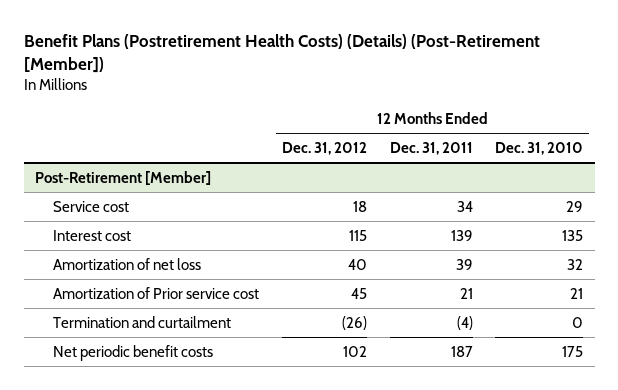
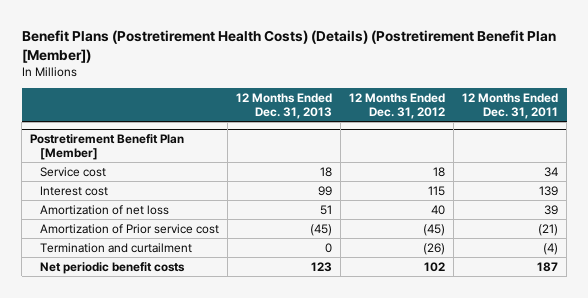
[23,33,540,73] Benefit Plans (Postretirement Health Costs) (Details) (Post-Retirement [Member]) -> [21,29,556,63] Benefit Plans (Postretirement Health Costs) (Details) (Postretirement Benefit Plan [Member])
[495,141,584,155] Dec. 31, 2010 -> none
none -> [236,93,333,120] 12 Months Ended Dec. 31, 2013
[35,170,212,185] Post-Retirement [Member] -> none
none -> [30,133,185,161] Postretirement Benefit Plan [Member]
[350,287,367,299] 45 -> [423,223,446,236] (45)
[459,287,473,299] 21 -> [538,223,559,236] (21)

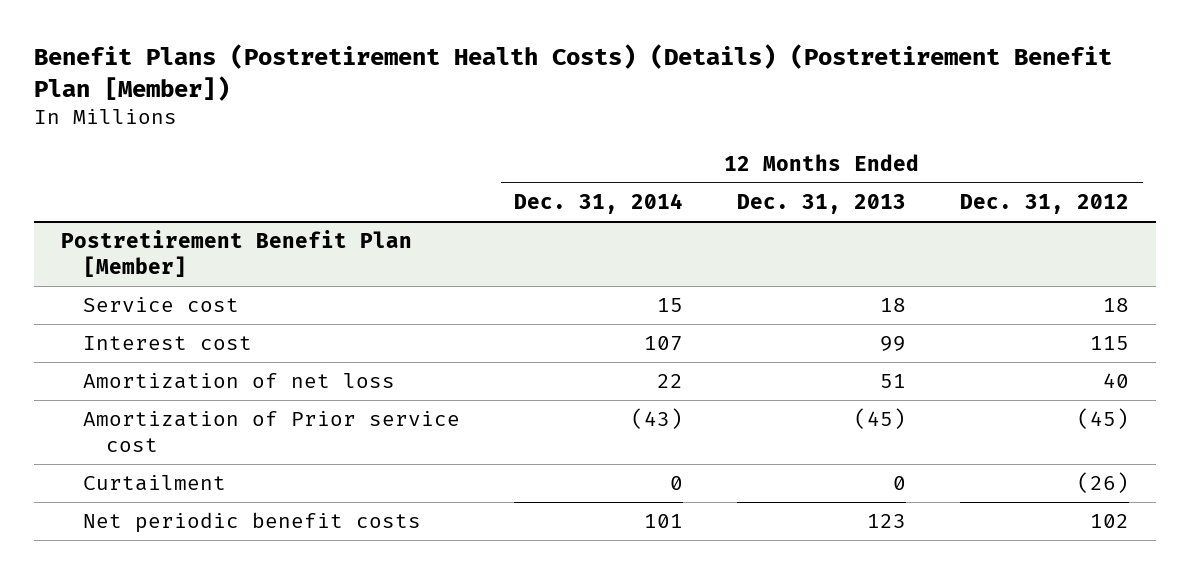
[462,93,559,120] 12 Months Ended Dec. 31, 2011 -> none
none -> [514,193,684,215] Dec. 31, 2014
[40,242,193,253] Termination and curtailment -> [83,475,227,492] Curtailment

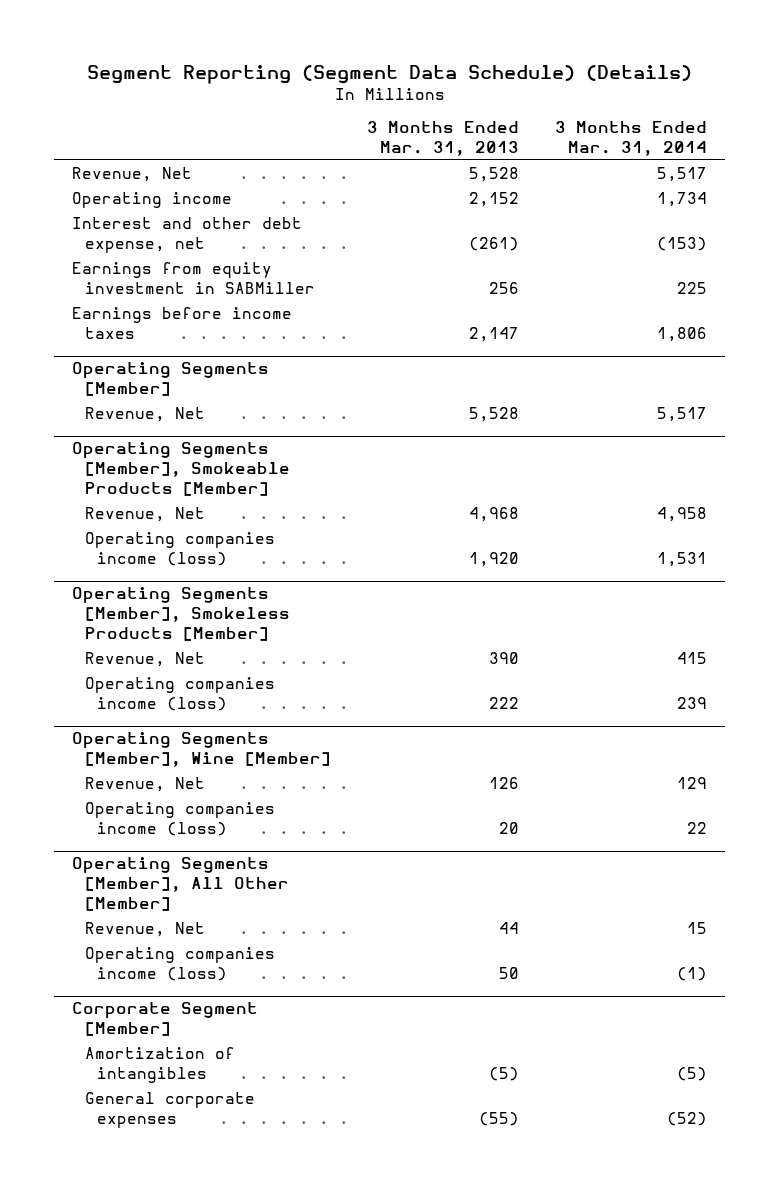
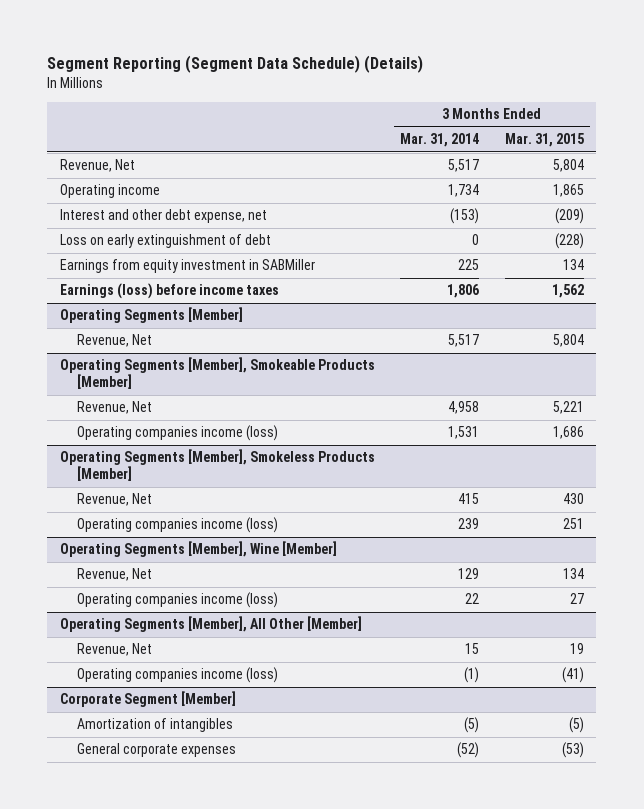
[366,121,519,157] 3 Months Ended Mar. 31, 2013 -> none
none -> [504,133,584,148] Mar. 31, 2015
none -> [60,234,272,249] Loss on early extinguishment of debt
[72,307,293,340] Earnings before income taxes -> [60,283,280,300] Earnings (loss) before income taxes

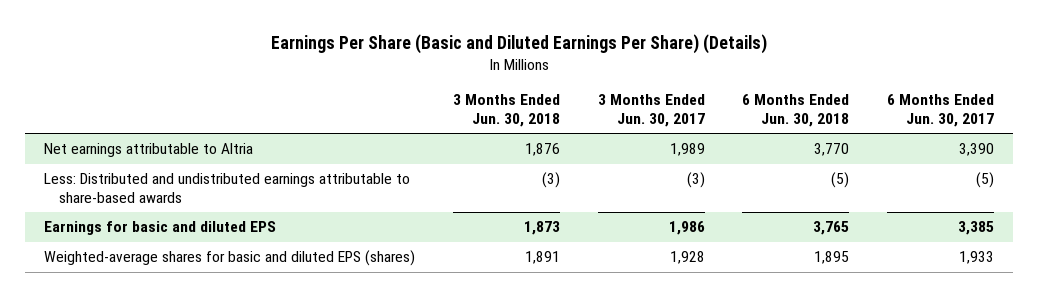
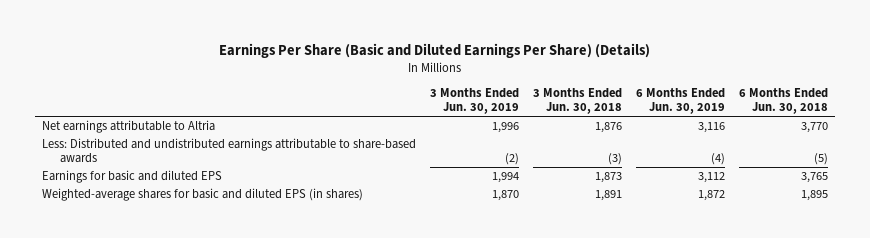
[597,94,705,127] 3 Months Ended Jun. 30, 2017 -> none
[887,94,995,127] 6 Months Ended Jun. 30, 2017 -> none
none -> [430,88,520,115] 3 Months Ended Jun. 30, 2019
none -> [636,88,726,115] 6 Months Ended Jun. 30, 2019
[44,250,416,267] Weighted-average shares for basic and diluted EPS (shares) -> [42,188,364,202] Weighted-average shares for basic and diluted EPS (in shares)

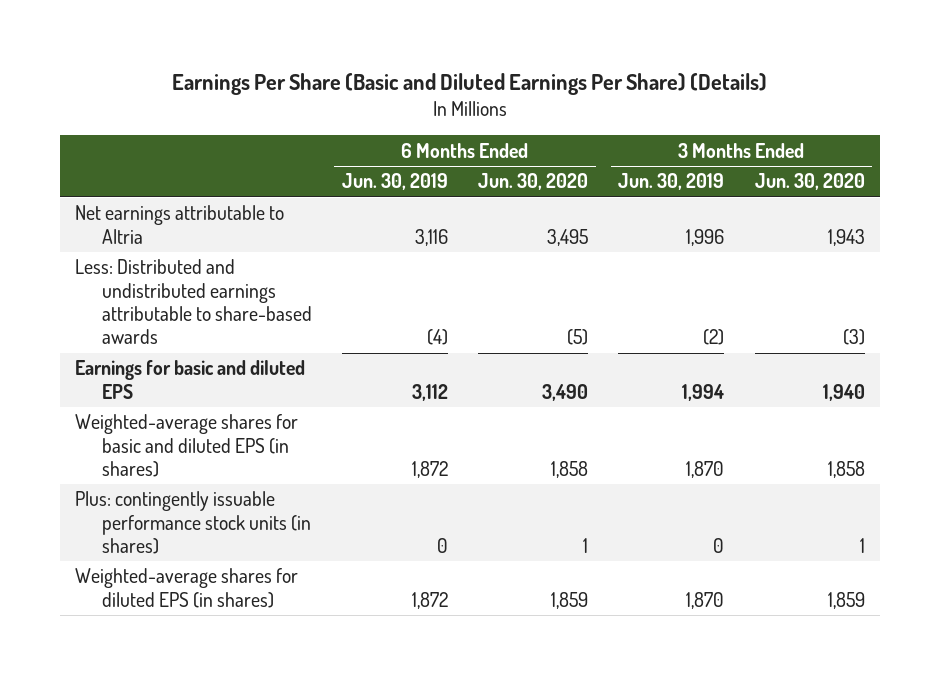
[533,88,623,115] 3 Months Ended Jun. 30, 2018 -> none
[738,88,828,115] 6 Months Ended Jun. 30, 2018 -> none
none -> [478,173,589,191] Jun. 30, 2020
none -> [754,173,865,191] Jun. 30, 2020
none -> [75,491,311,555] Plus: contingently issuable performance stock units (in shares)
none -> [75,568,299,608] Weighted-average shares for diluted EPS (in shares)

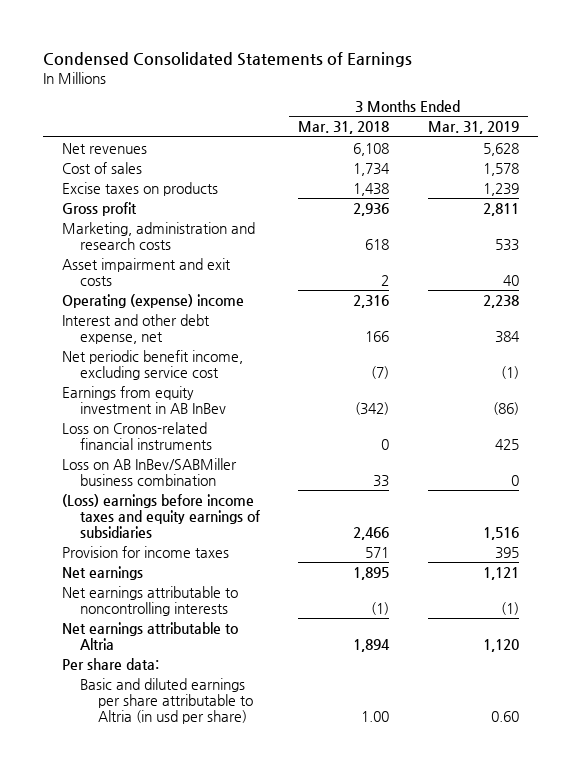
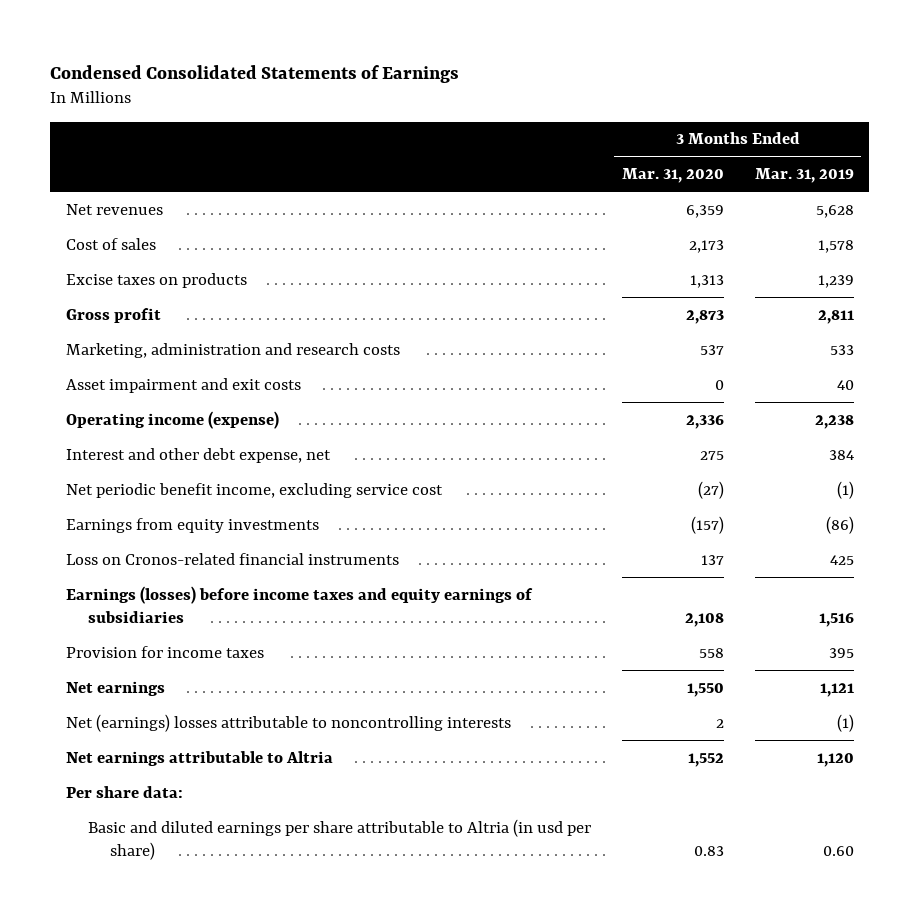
[298,121,390,135] Mar. 31, 2018 -> none
none -> [621,168,724,184] Mar. 31, 2020
[62,293,245,308] Operating (expense) income -> [65,410,279,429] Operating income (expense)
[62,385,227,414] Earnings from equity investment in AB InBev -> [65,517,319,533] Earnings from equity investments
[62,457,238,486] Loss on AB InBev/SABMiller business combination -> none
[62,493,261,538] (Loss) earnings before income taxes and equity earnings of subsidiaries -> [65,585,533,624] Earnings (losses) before income taxes and equity earnings of subsidiaries
[62,585,239,616] Net earnings attributable to noncontrolling interests -> [65,713,511,732] Net (earnings) losses attributable to noncontrolling interests

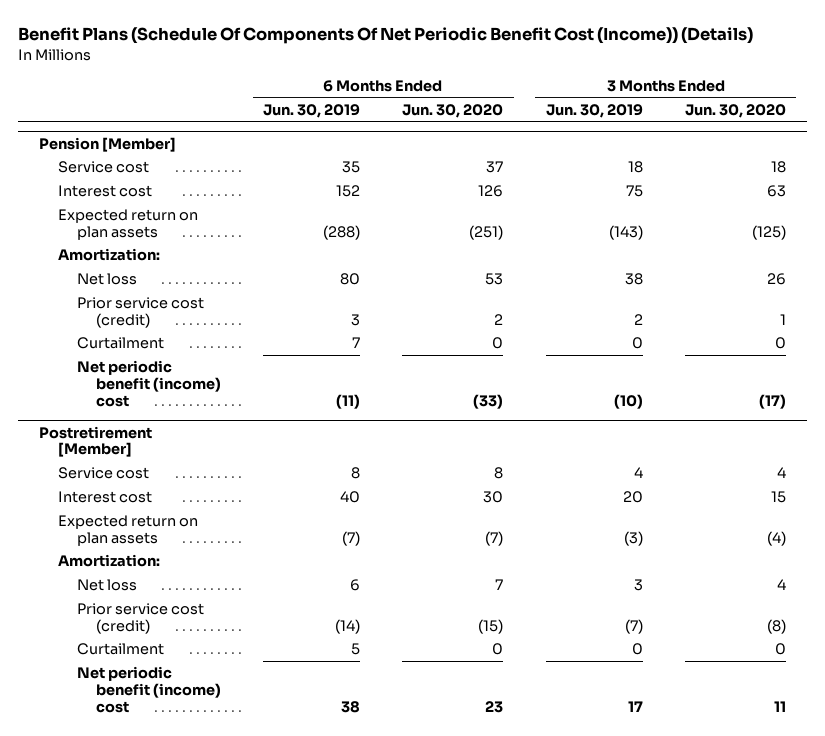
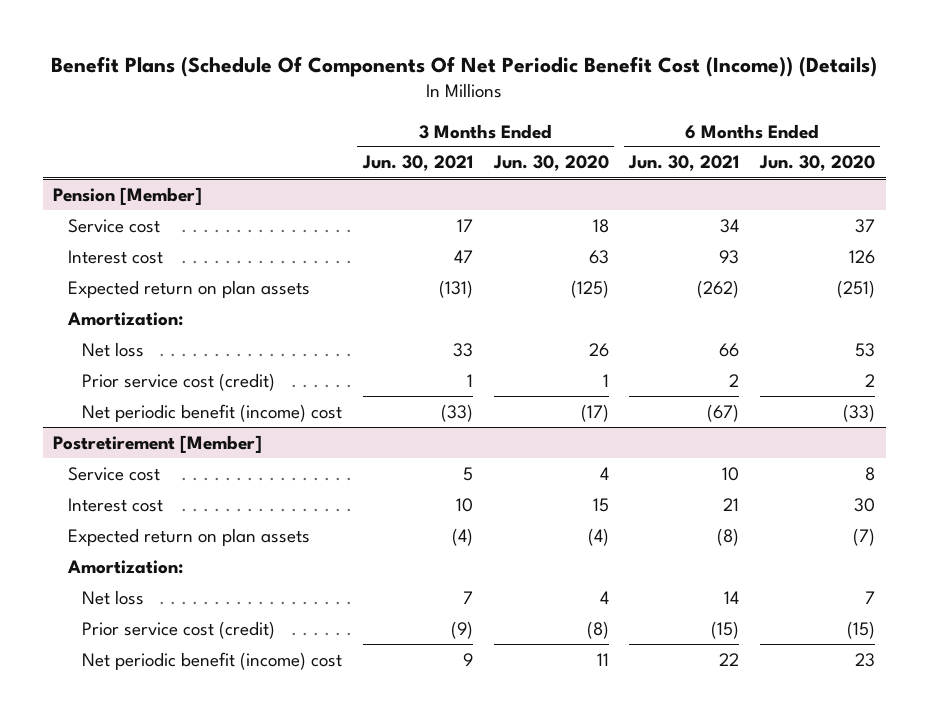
[263,103,361,118] Jun. 30, 2019 -> none
[545,103,643,118] Jun. 30, 2019 -> none
none -> [361,155,473,172] Jun. 30, 2021
none -> [628,155,740,172] Jun. 30, 2021
[77,337,165,350] Curtailment -> none
[77,643,165,656] Curtailment -> none

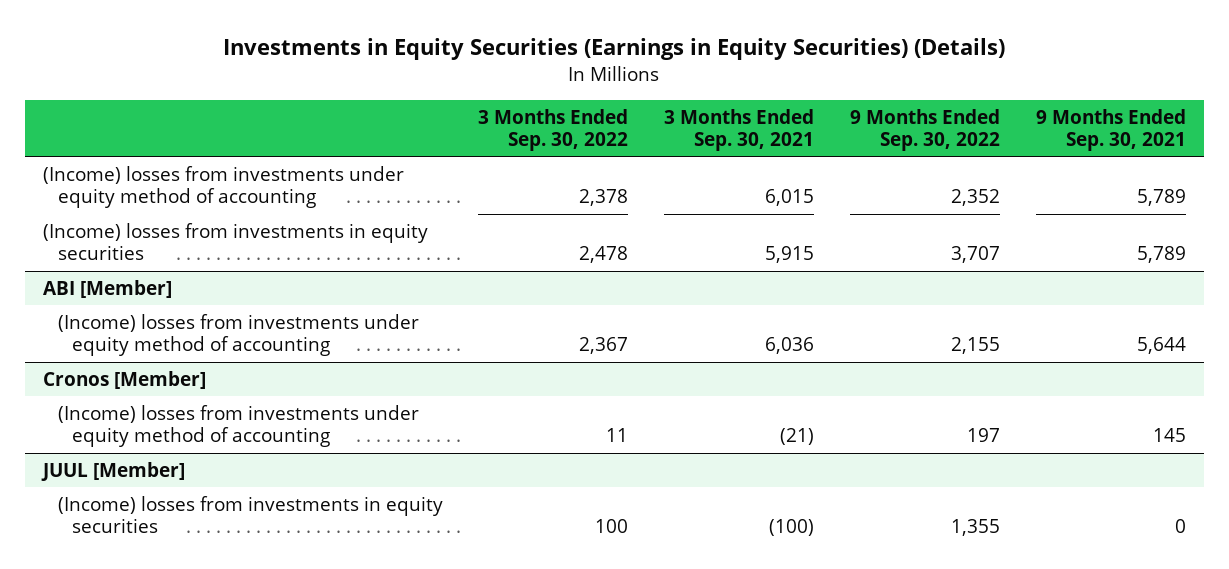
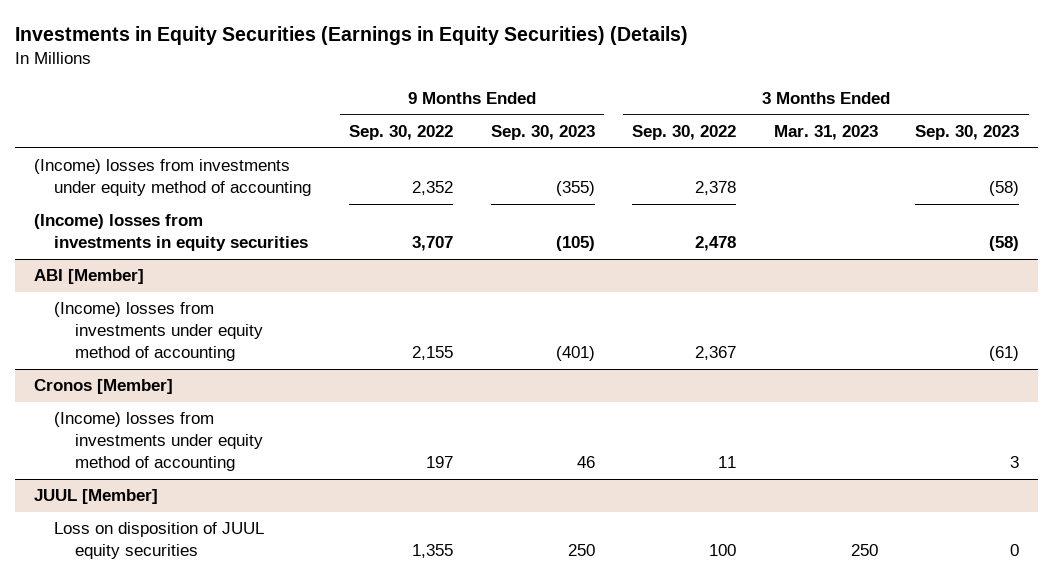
[664,108,815,151] 3 Months Ended Sep. 30, 2021 -> none
[1035,108,1186,151] 9 Months Ended Sep. 30, 2021 -> none
none -> [490,124,595,140] Sep. 30, 2023
none -> [773,124,878,140] Mar. 31, 2023
none -> [915,124,1020,140] Sep. 30, 2023
[57,495,443,534] (Income) losses from investments in equity securities -> [54,522,265,560] Loss on disposition of JUUL equity securities

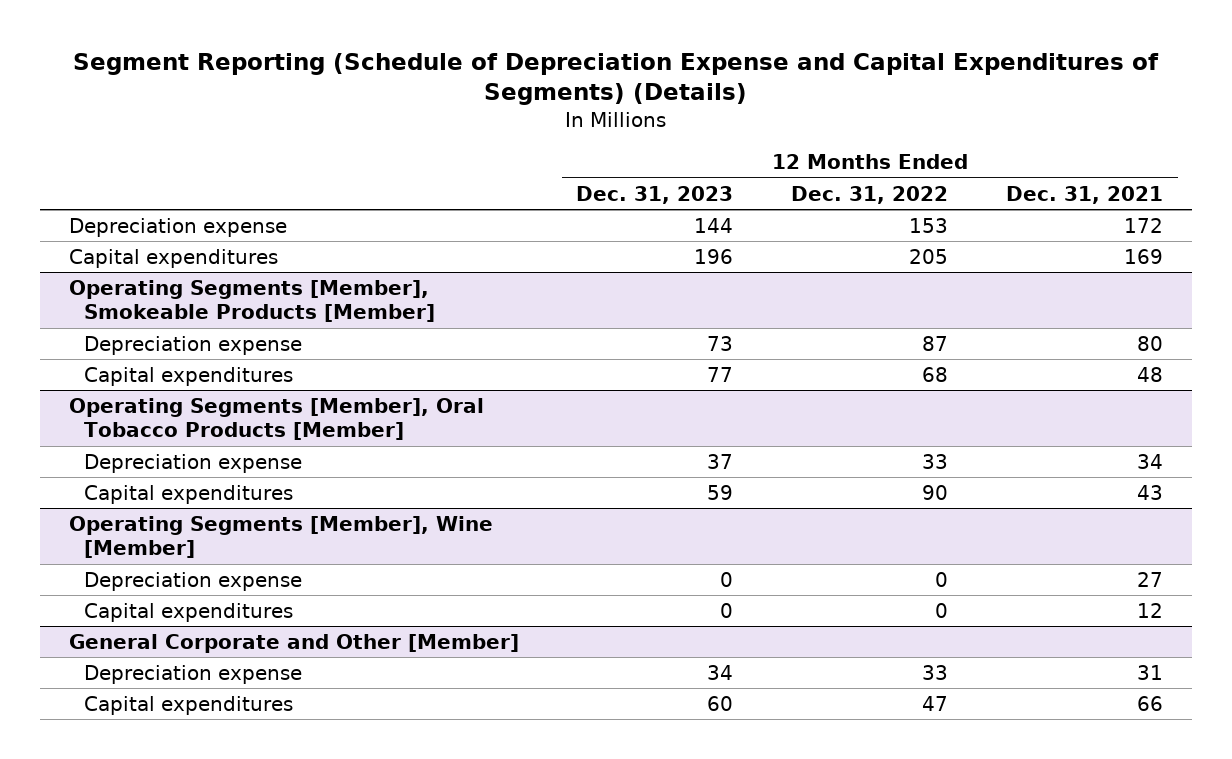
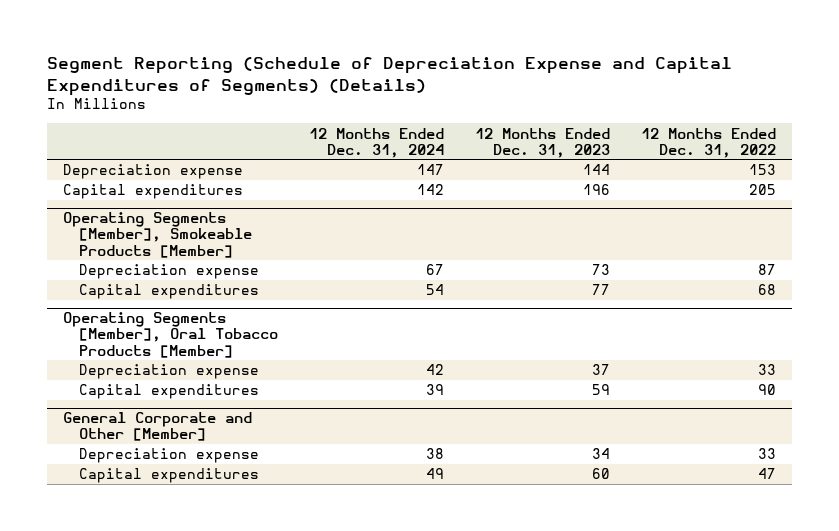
[1006,185,1164,204] Dec. 31, 2021 -> none
none -> [309,127,445,158] 12 Months Ended Dec. 31, 2024
[68,515,493,558] Operating Segments [Member], Wine [Member] -> none
[83,571,302,591] Depreciation expense -> none
[83,602,293,622] Capital expenditures -> none

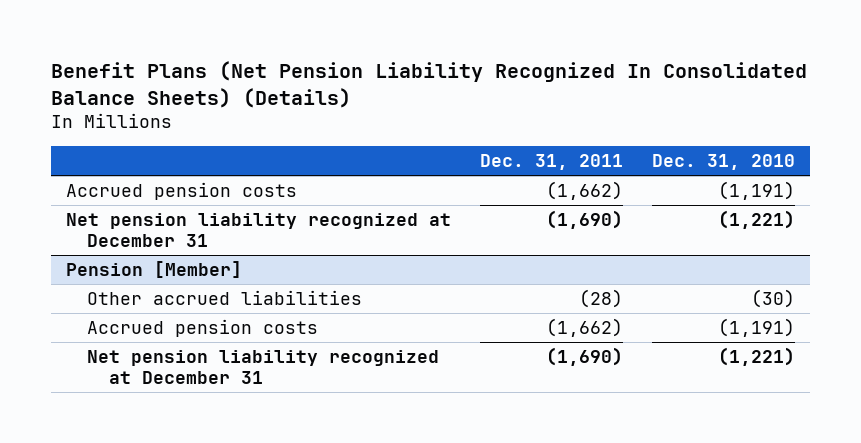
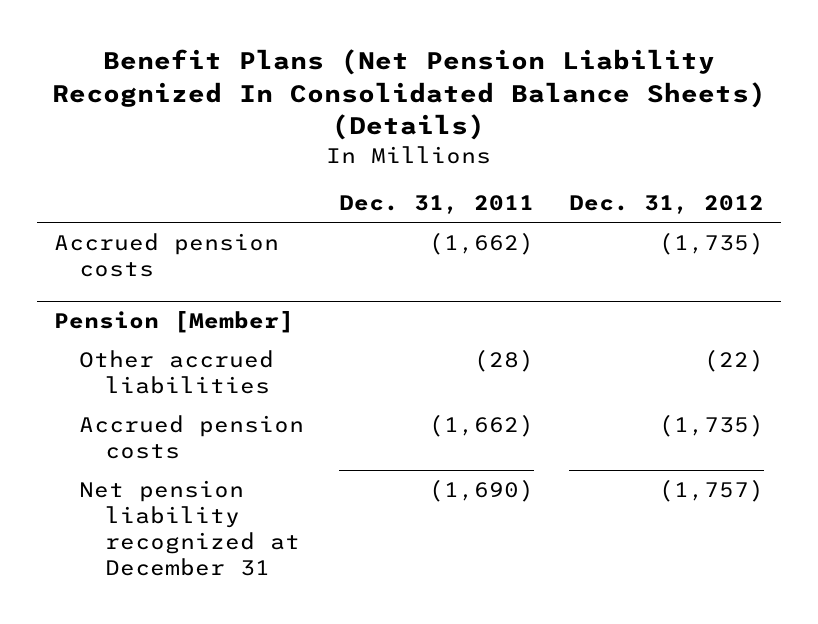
[652,153,796,170] Dec. 31, 2010 -> none
none -> [569,195,765,215] Dec. 31, 2012
[65,212,451,247] Net pension liability recognized at December 31 -> none

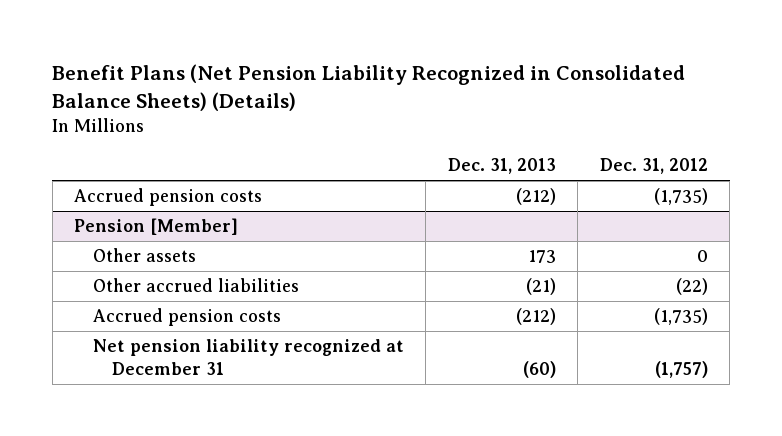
[52,49,767,141] Benefit Plans (Net Pension Liability Recognized In Consolidated Balance Sheets) (Details) -> [52,63,686,111] Benefit Plans (Net Pension Liability Recognized in Consolidated Balance Sheets) (Details)
[339,195,535,215] Dec. 31, 2011 -> none
none -> [447,158,556,175] Dec. 31, 2013
none -> [92,248,196,263] Other assets

